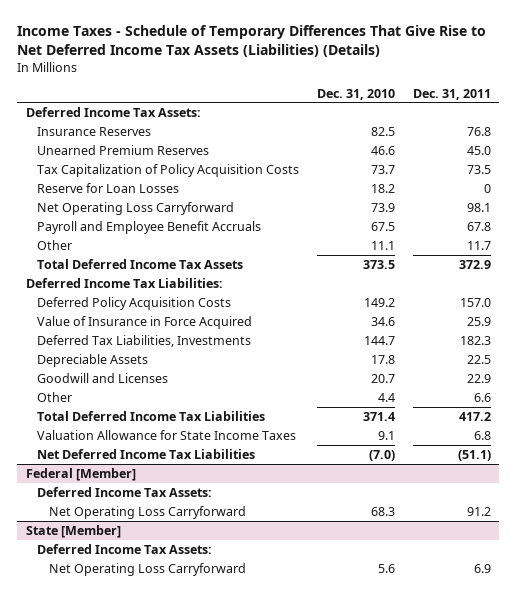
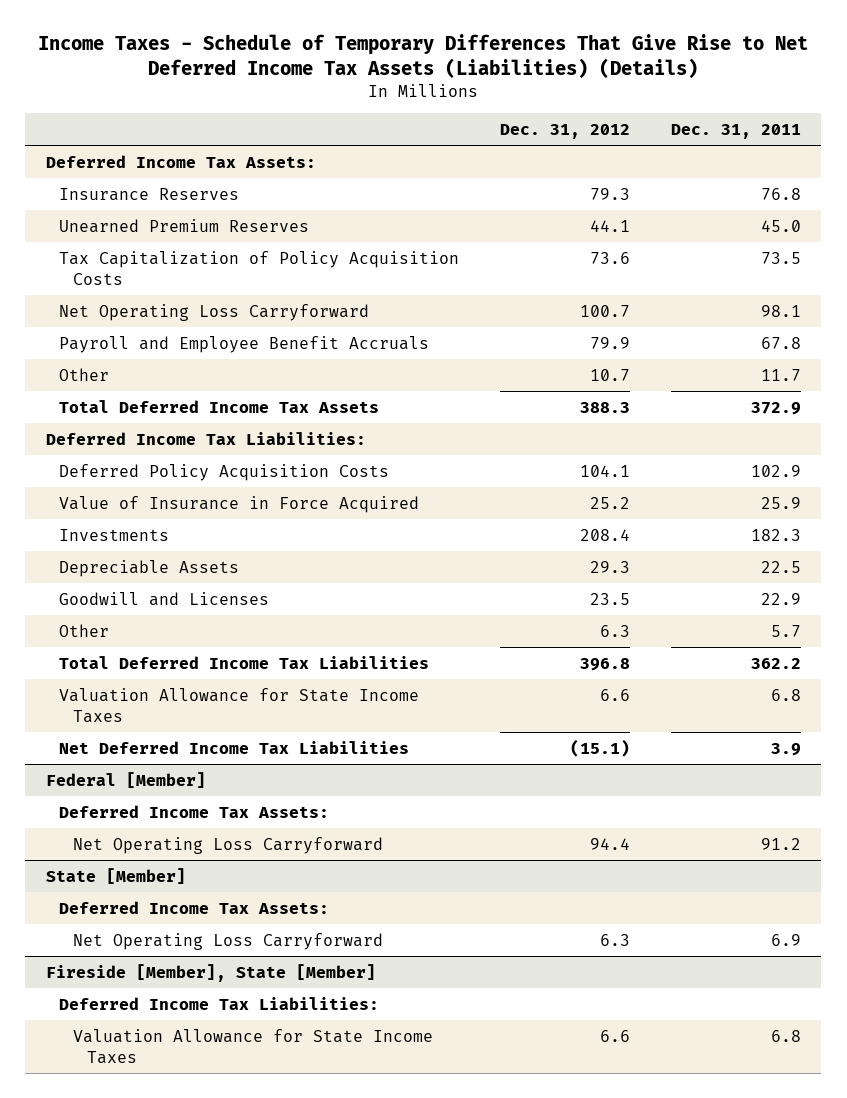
[316,88,395,100] Dec. 31, 2010 -> none
none -> [500,123,631,139] Dec. 31, 2012
[37,182,180,193] Reserve for Loan Losses -> none
[459,297,491,307] 157.0 -> [751,464,802,477] 102.9
[37,334,252,347] Deferred Tax Liabilities, Investments -> [59,528,170,541] Investments
[473,392,491,402] 6.6 -> [771,624,802,637] 5.7
[458,411,491,421] 417.2 -> [751,657,802,669] 362.2
[457,449,491,461] (51.1) -> [771,742,802,756] 3.9
none -> [45,963,376,982] Fireside [Member], State [Member]
none -> [59,996,380,1010] Deferred Income Tax Liabilities:
none -> [72,1028,433,1064] Valuation Allowance for State Income Taxes

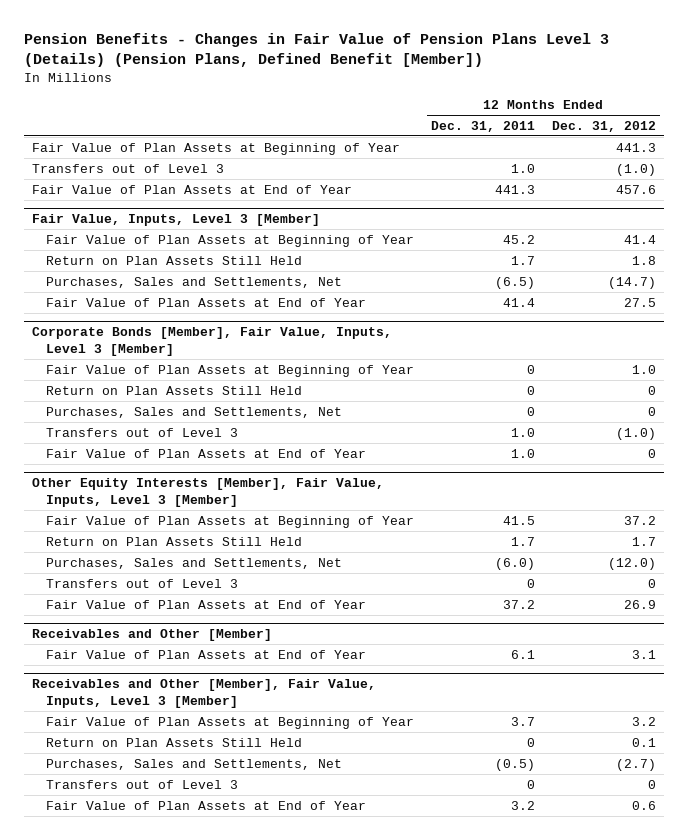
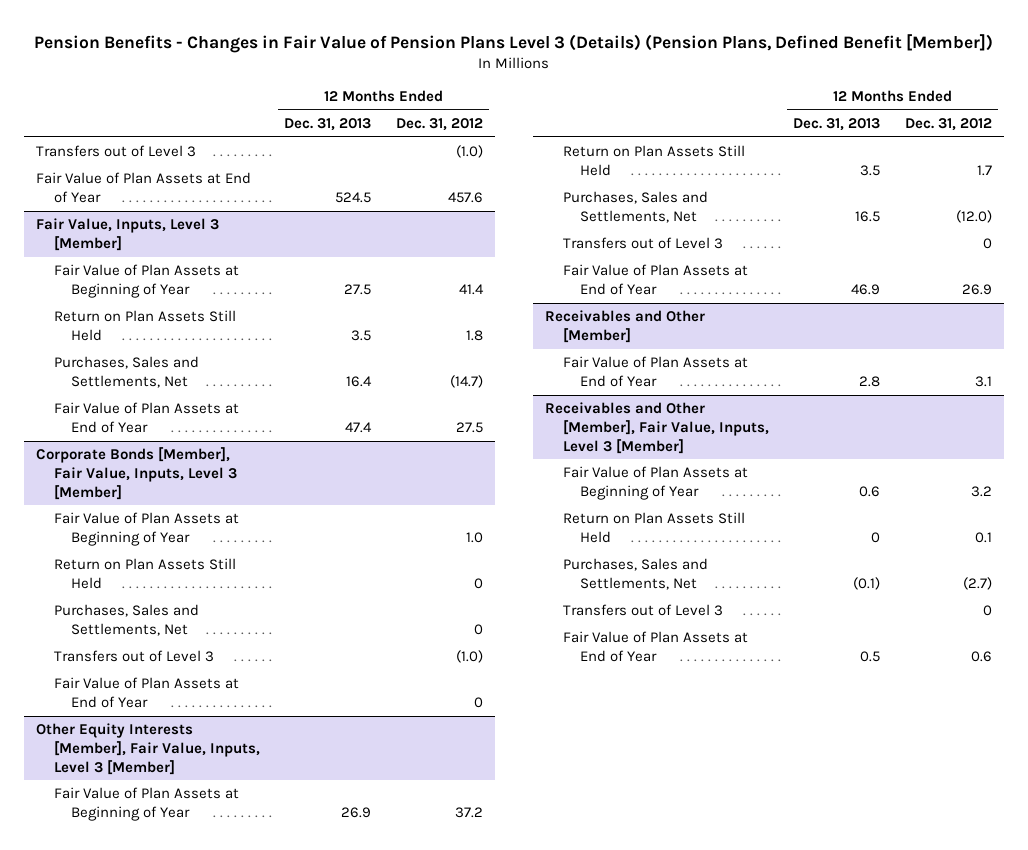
[431,120,536,132] Dec. 31, 2011 -> none
none -> [284,118,372,132] Dec. 31, 2013
[32,142,401,155] Fair Value of Plan Assets at Beginning of Year -> none

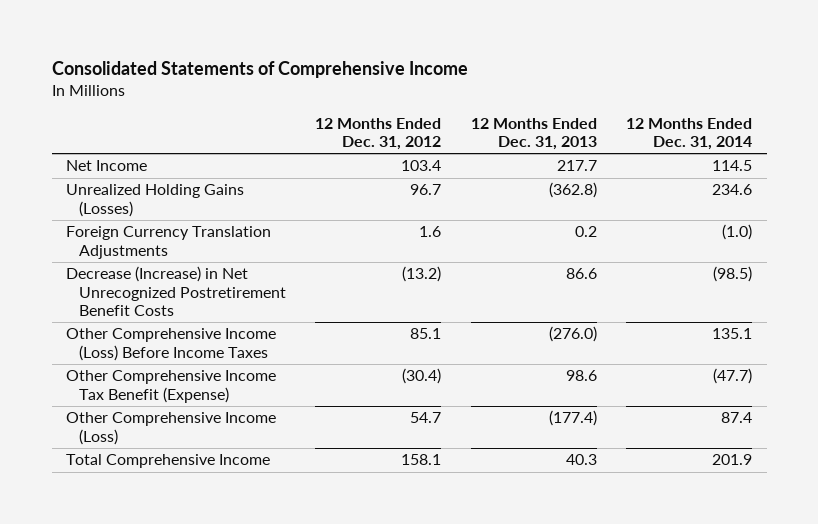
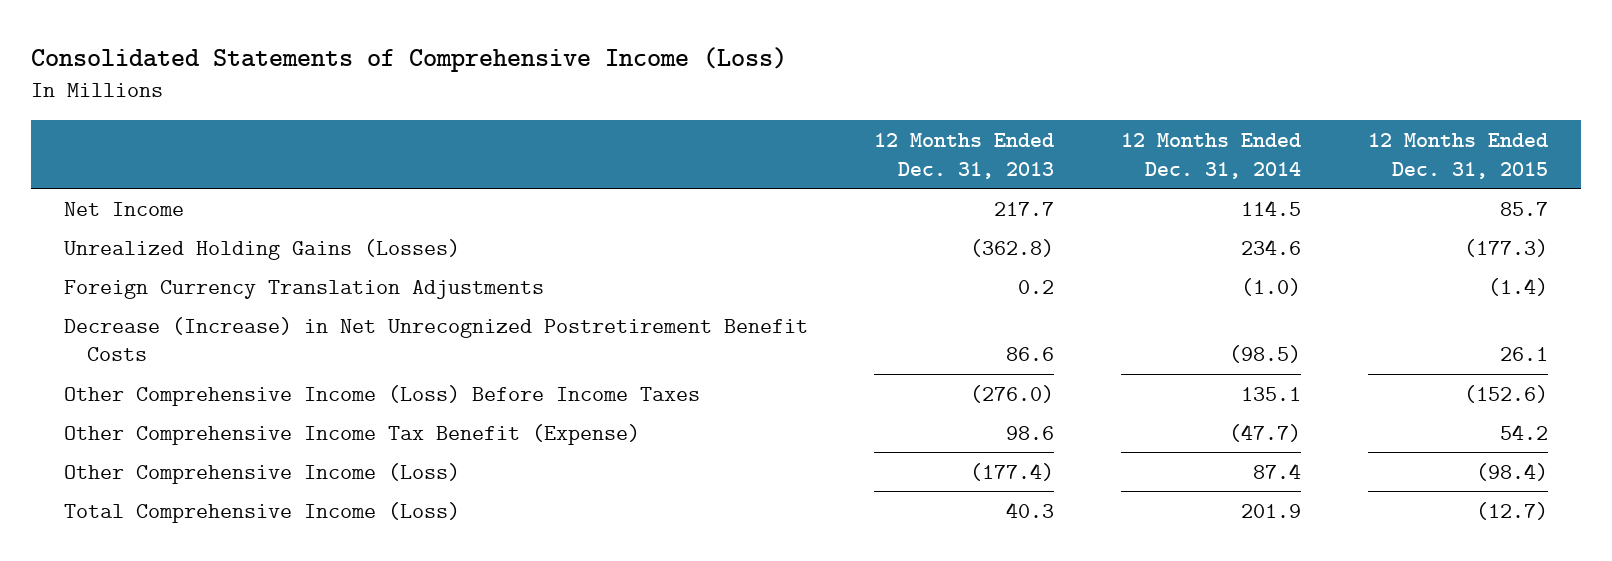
[51,61,468,79] Consolidated Statements of Comprehensive Income -> [30,47,787,73] Consolidated Statements of Comprehensive Income (Loss)
[315,117,442,150] 12 Months Ended Dec. 31, 2012 -> none
none -> [1367,132,1548,179] 12 Months Ended Dec. 31, 2015
[66,454,271,469] Total Comprehensive Income -> [63,501,460,523] Total Comprehensive Income (Loss)

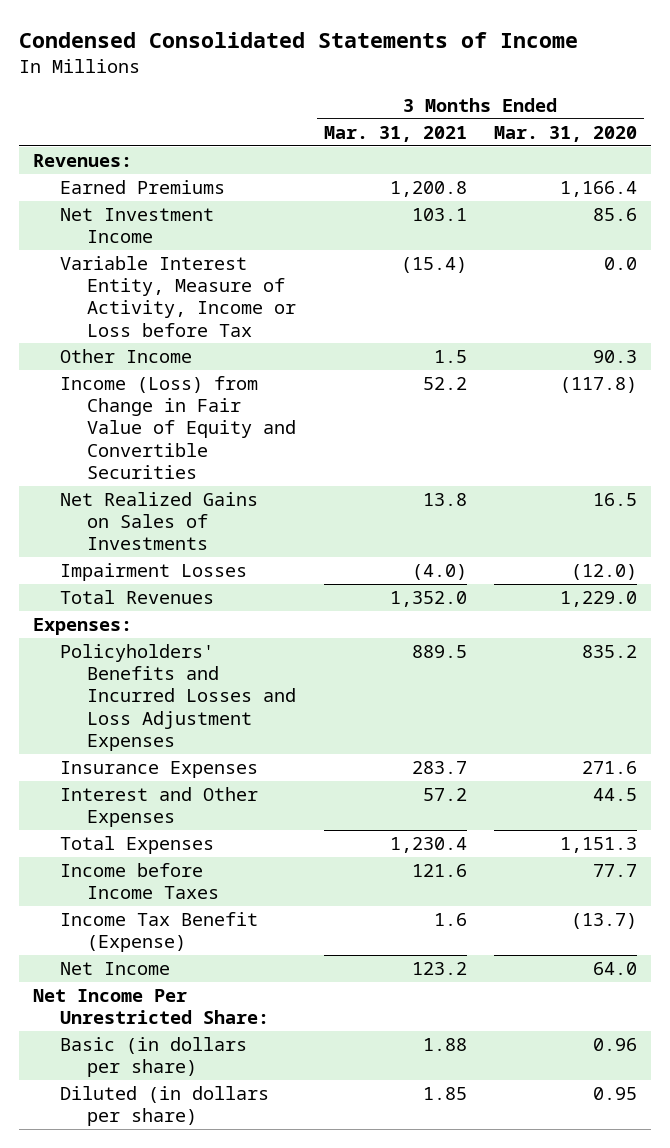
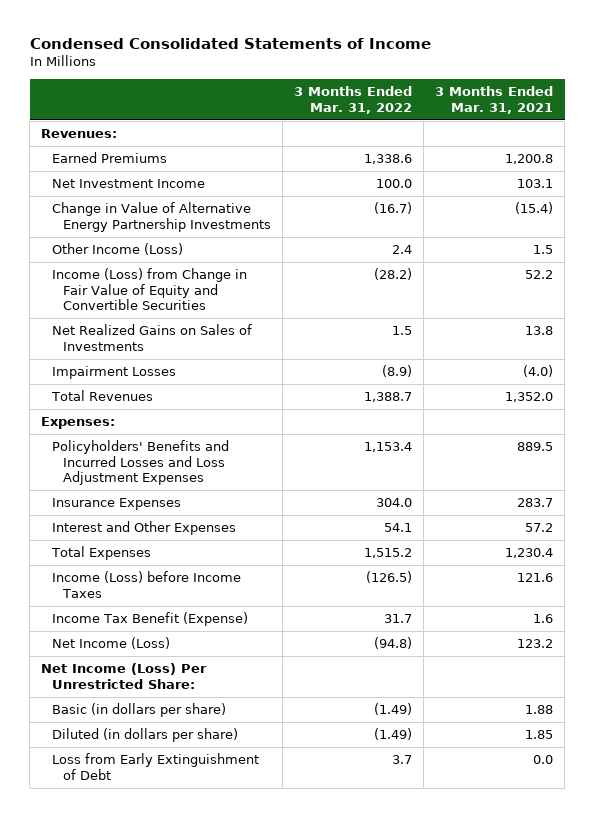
[494,125,638,142] Mar. 31, 2020 -> none
none -> [293,86,412,114] 3 Months Ended Mar. 31, 2022
[60,256,296,337] Variable Interest Entity, Measure of Activity, Income or Loss before Tax -> [51,202,271,232] Change in Value of Alternative Energy Partnership Investments
[60,349,193,364] Other Income -> [51,243,183,256] Other Income (Loss)
[60,863,219,900] Income before Income Taxes -> [51,571,241,598] Income (Loss) before Income Taxes
[60,962,171,976] Net Income -> [51,637,170,650] Net Income (Loss)
[33,989,270,1025] Net Income Per Unrestricted Share: -> [41,663,208,689] Net Income (Loss) Per Unrestricted Share:
none -> [51,753,259,780] Loss from Early Extinguishment of Debt

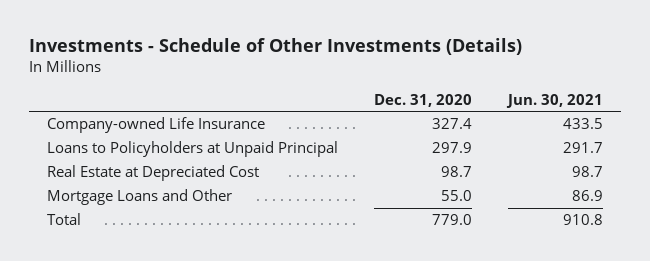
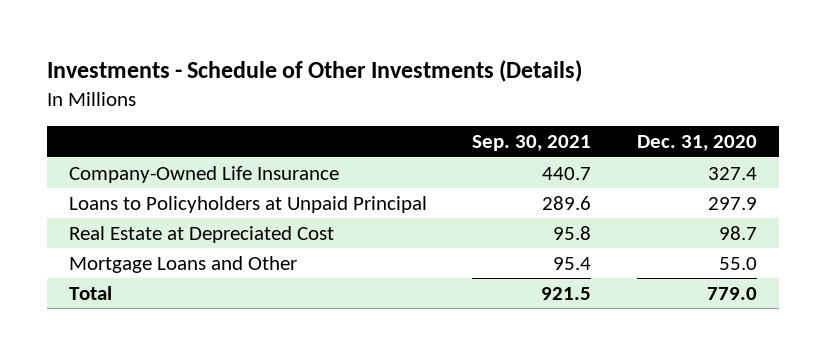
[505,93,603,108] Jun. 30, 2021 -> none
none -> [472,135,592,152] Sep. 30, 2021
[46,117,265,134] Company-owned Life Insurance -> [69,165,340,183] Company-Owned Life Insurance

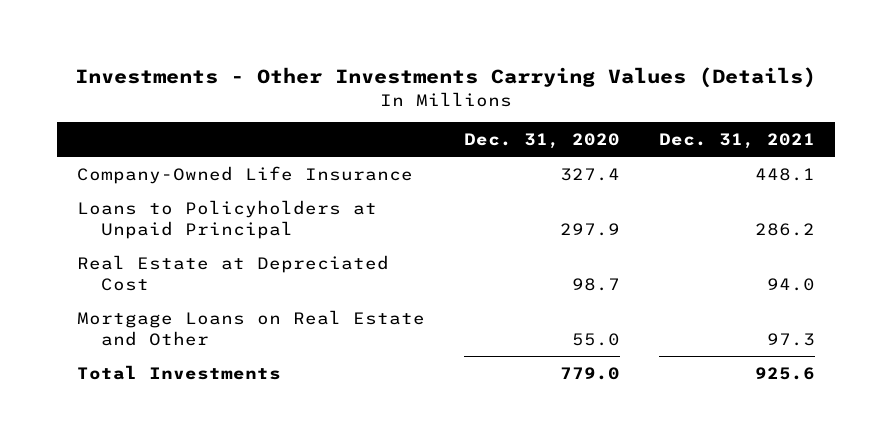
[46,60,582,83] Investments - Schedule of Other Investments (Details) -> [75,67,817,89] Investments - Other Investments Carrying Values (Details)
[472,135,592,152] Sep. 30, 2021 -> none
none -> [659,132,816,149] Dec. 31, 2021
[69,255,298,273] Mortgage Loans and Other -> [76,309,425,347] Mortgage Loans on Real Estate and Other
[69,285,113,300] Total -> [76,364,281,380] Total Investments

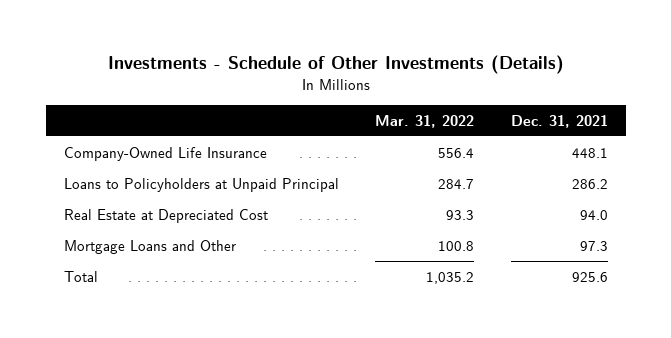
[75,67,817,89] Investments - Other Investments Carrying Values (Details) -> [107,55,564,75] Investments - Schedule of Other Investments (Details)
[464,132,621,149] Dec. 31, 2020 -> none
none -> [375,114,475,128] Mar. 31, 2022
[76,309,425,347] Mortgage Loans on Real Estate and Other -> [63,239,236,254] Mortgage Loans and Other
[76,364,281,380] Total Investments -> [63,270,98,282] Total

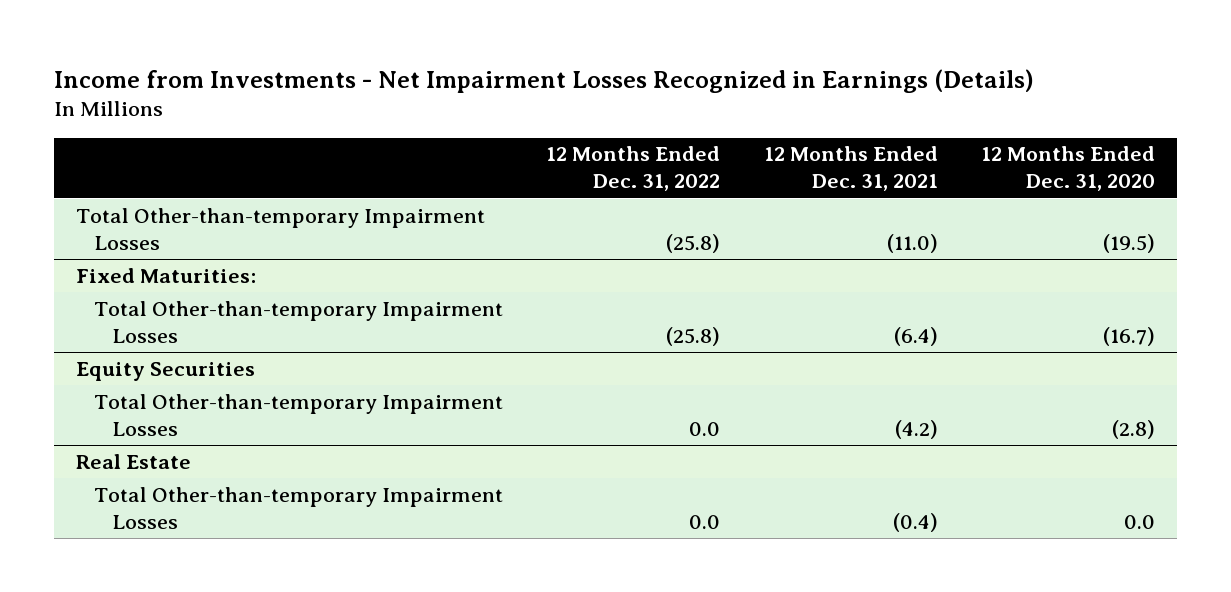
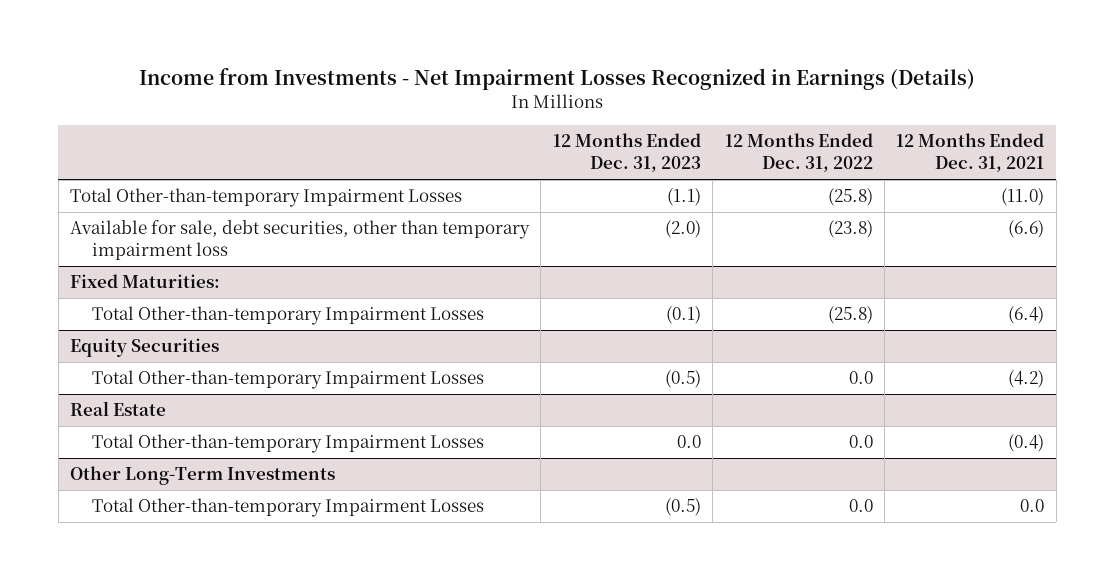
[980,146,1155,192] 12 Months Ended Dec. 31, 2020 -> none
none -> [552,133,701,173] 12 Months Ended Dec. 31, 2023
none -> [70,220,531,261] Available for sale, debt securities, other than temporary impairment loss
none -> [70,466,336,486] Other Long-Term Investments
none -> [92,498,485,518] Total Other-than-temporary Impairment Losses

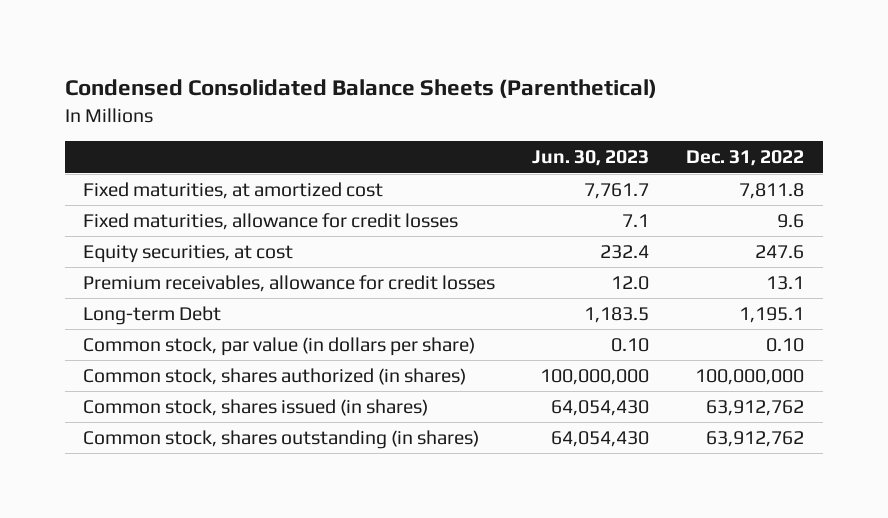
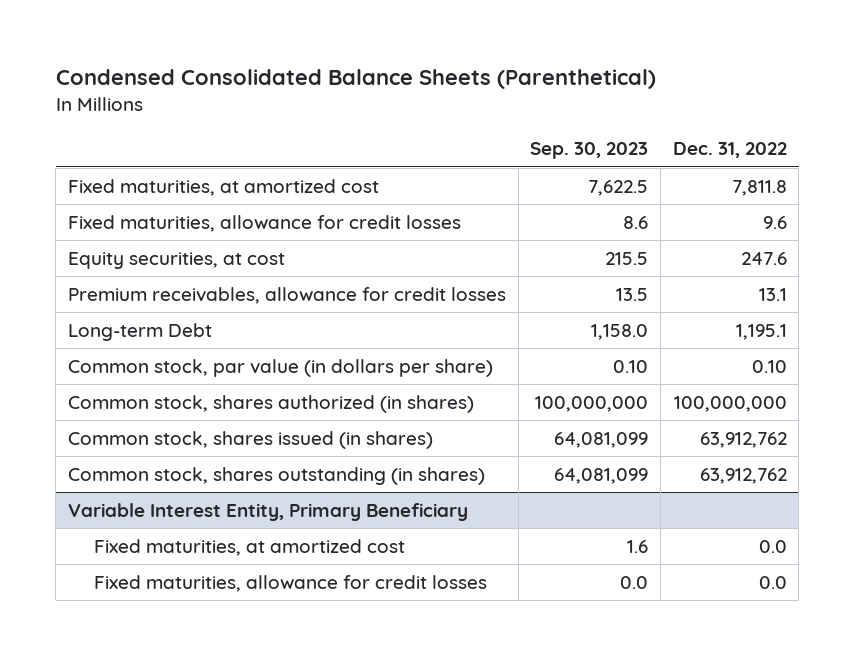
[532,150,650,167] Jun. 30, 2023 -> none
none -> [530,142,649,160] Sep. 30, 2023
none -> [67,502,468,521] Variable Interest Entity, Primary Beneficiary
none -> [93,538,405,556] Fixed maturities, at amortized cost
none -> [93,574,487,592] Fixed maturities, allowance for credit losses

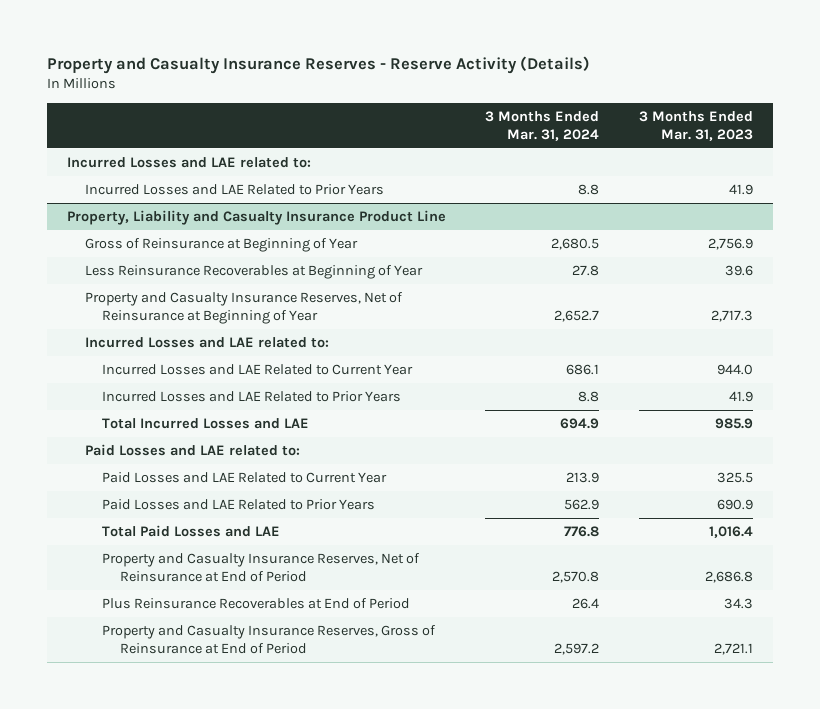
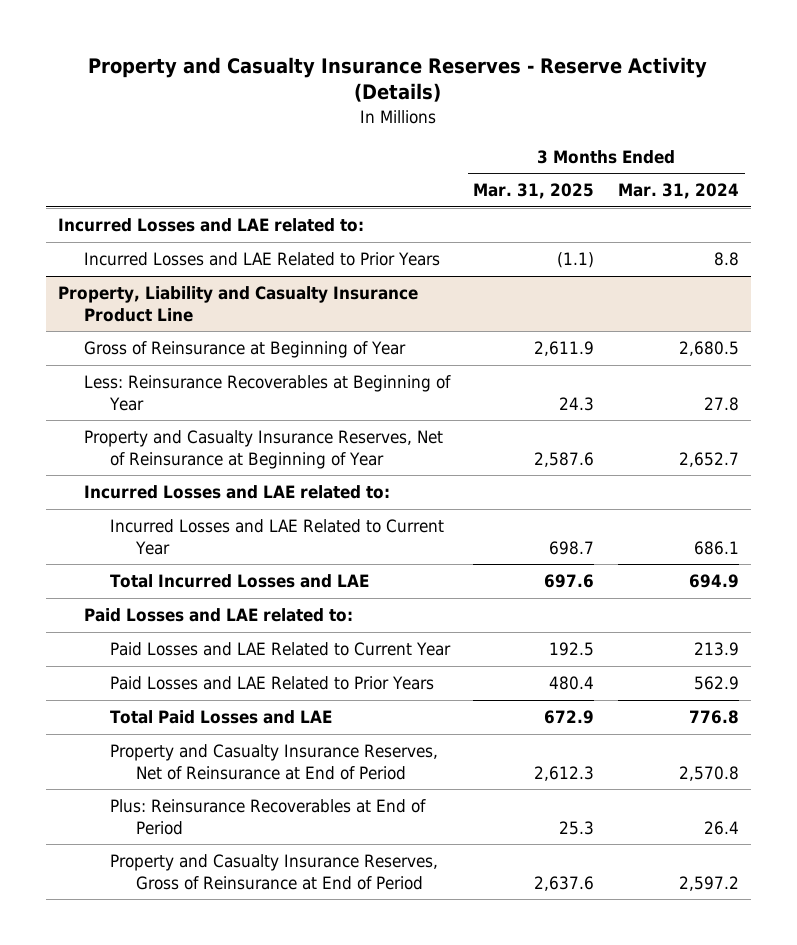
[639,110,754,142] 3 Months Ended Mar. 31, 2023 -> none
none -> [473,183,595,200] Mar. 31, 2025
[84,264,423,279] Less Reinsurance Recoverables at Beginning of Year -> [83,375,451,411] Less: Reinsurance Recoverables at Beginning of Year
[102,390,402,402] Incurred Losses and LAE Related to Prior Years -> none
[102,597,411,609] Plus Reinsurance Recoverables at End of Period -> [109,799,426,835] Plus: Reinsurance Recoverables at End of Period

